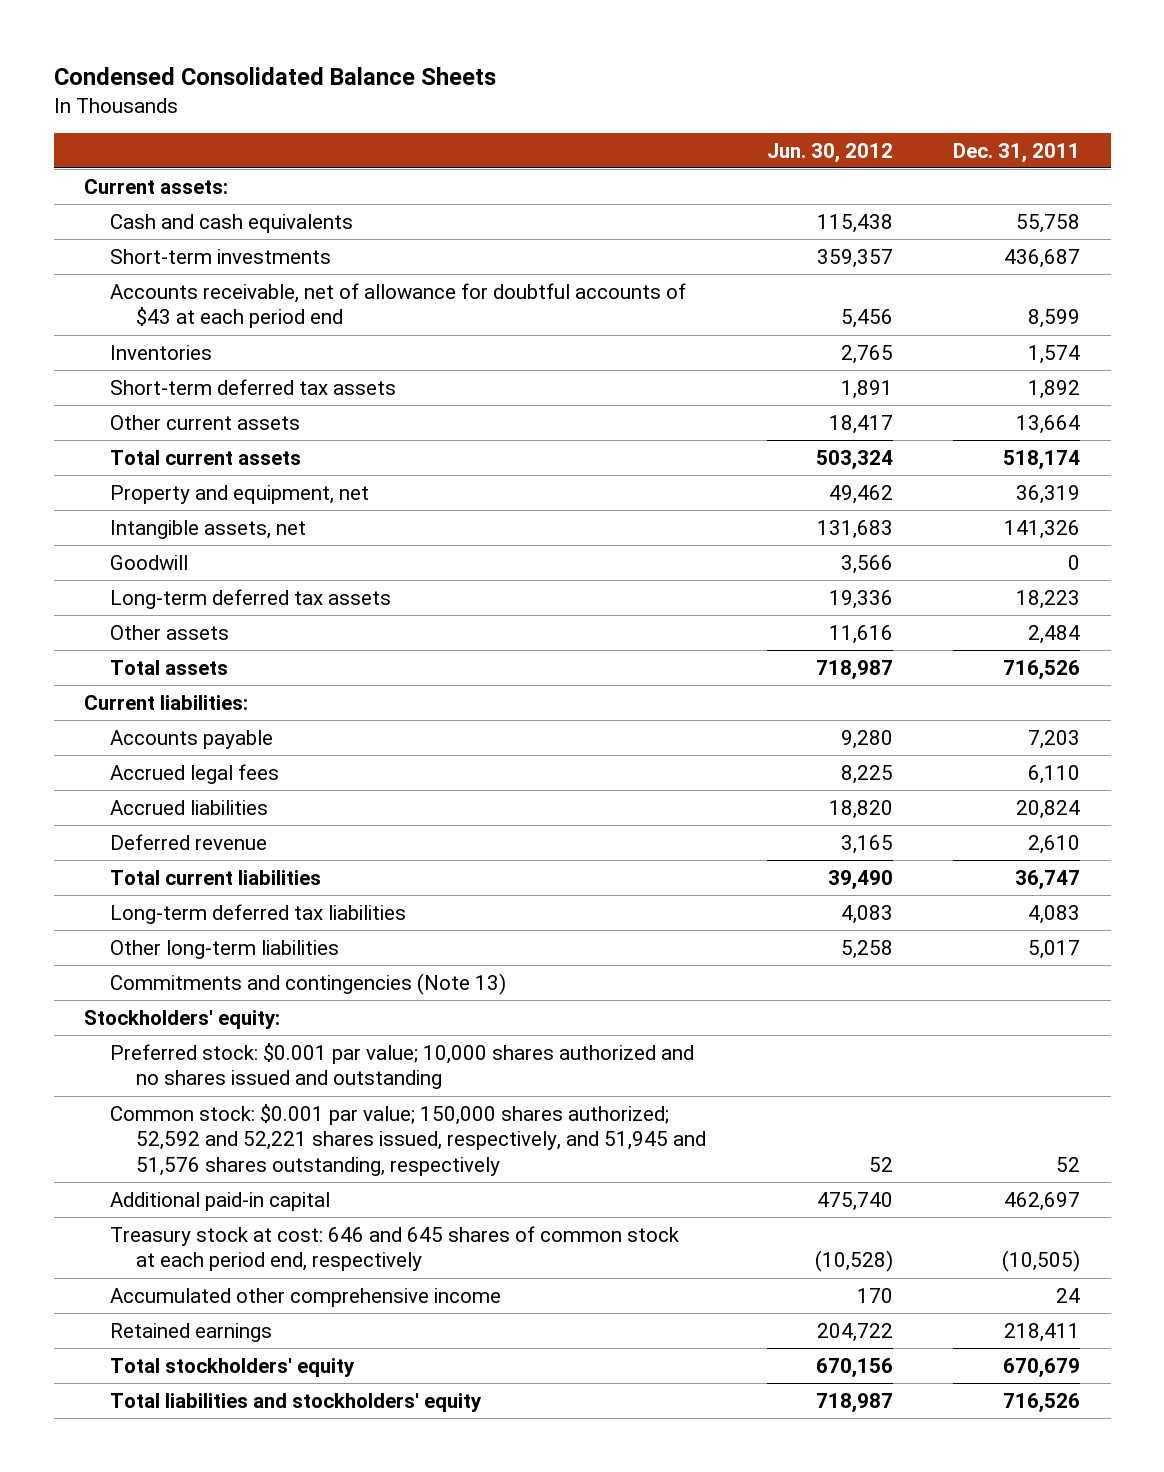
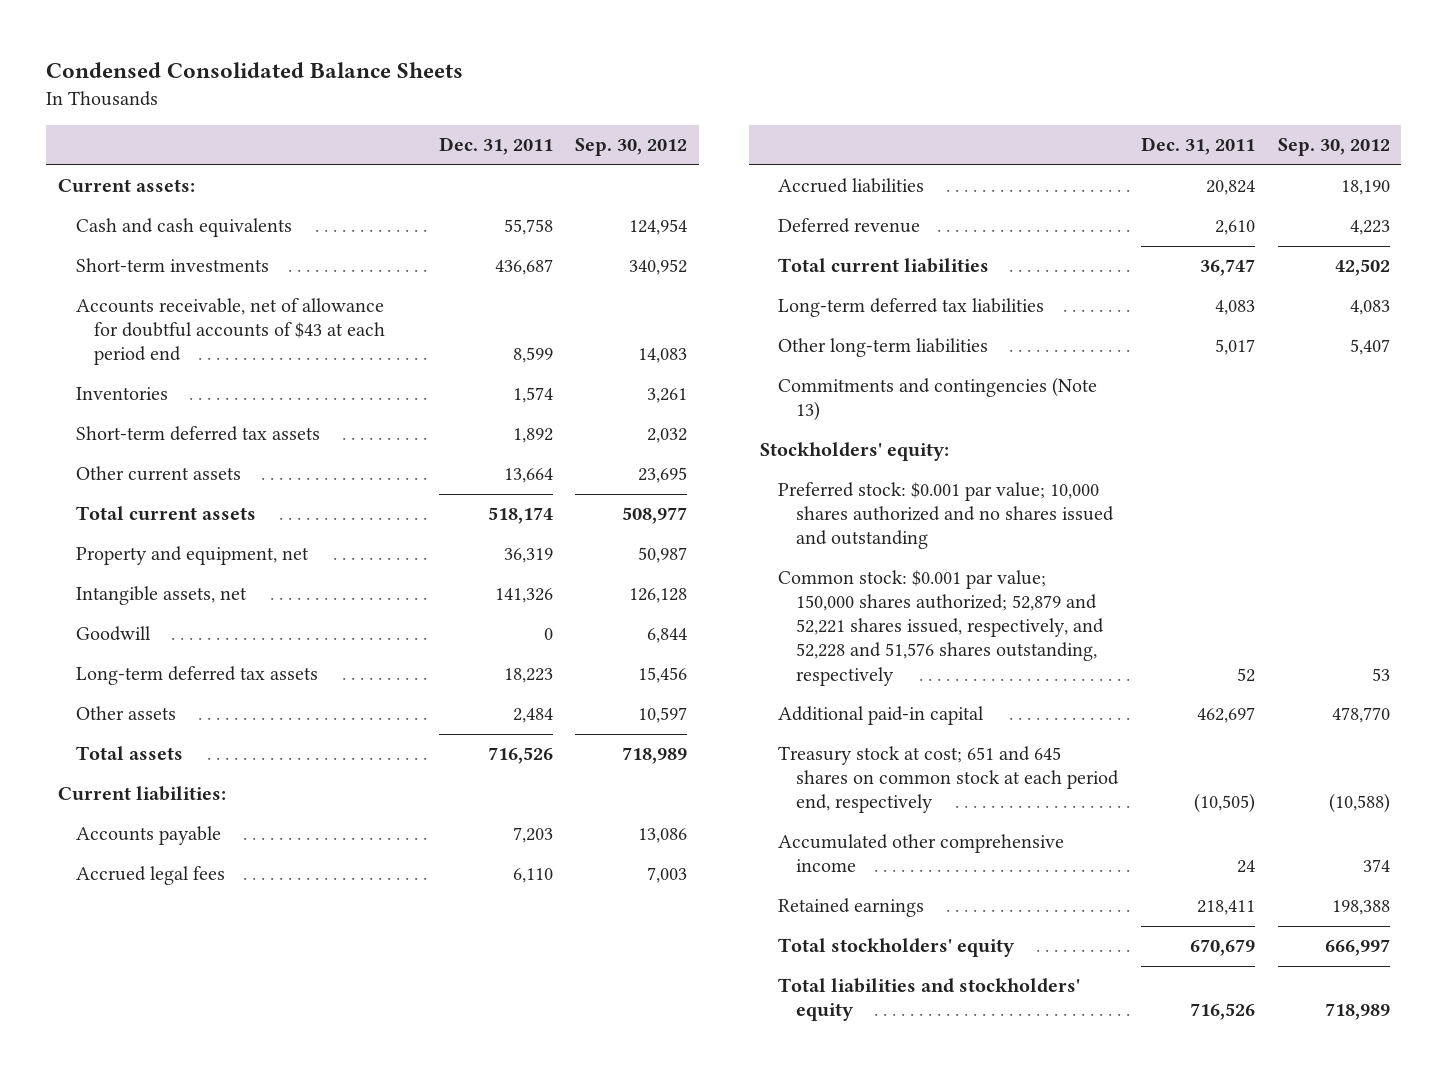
[766,142,893,163] Jun. 30, 2012 -> none
none -> [575,138,688,157] Sep. 30, 2012
[109,1103,706,1177] Common stock: $0.001 par value; 150,000 shares authorized; 52,592 and 52,221 shares issued, respectively, and 51,945 and 51,576 shares outstanding, respectively -> [778,570,1105,686] Common stock: $0.001 par value; 150,000 shares authorized; 52,879 and 52,221 shares issued, respectively, and 52,228 and 51,576 shares outstanding, respectively
[109,1225,679,1272] Treasury stock at cost: 646 and 645 shares of common stock at each period end, respectively -> [778,746,1120,814] Treasury stock at cost; 651 and 645 shares on common stock at each period end, respectively

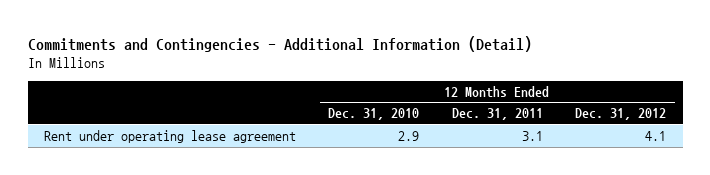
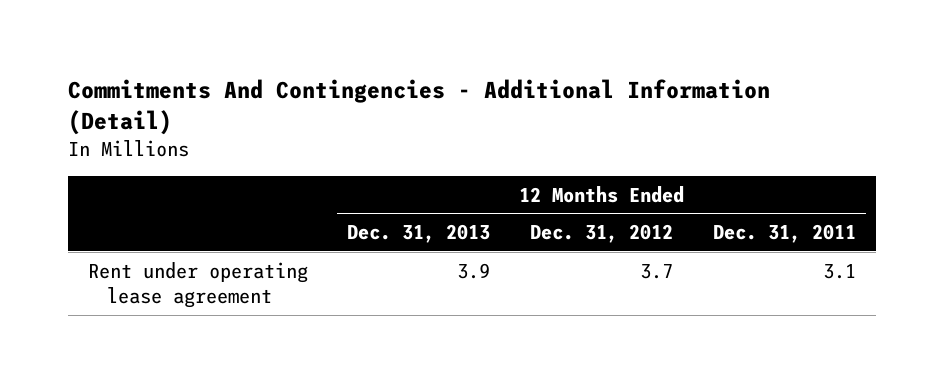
[27,35,532,52] Commitments and Contingencies - Additional Information (Detail) -> [67,79,770,136] Commitments And Contingencies - Additional Information (Detail)
[328,108,420,121] Dec. 31, 2010 -> none
none -> [347,224,491,244] Dec. 31, 2013
[645,131,667,142] 4.1 -> [640,263,674,279] 3.7

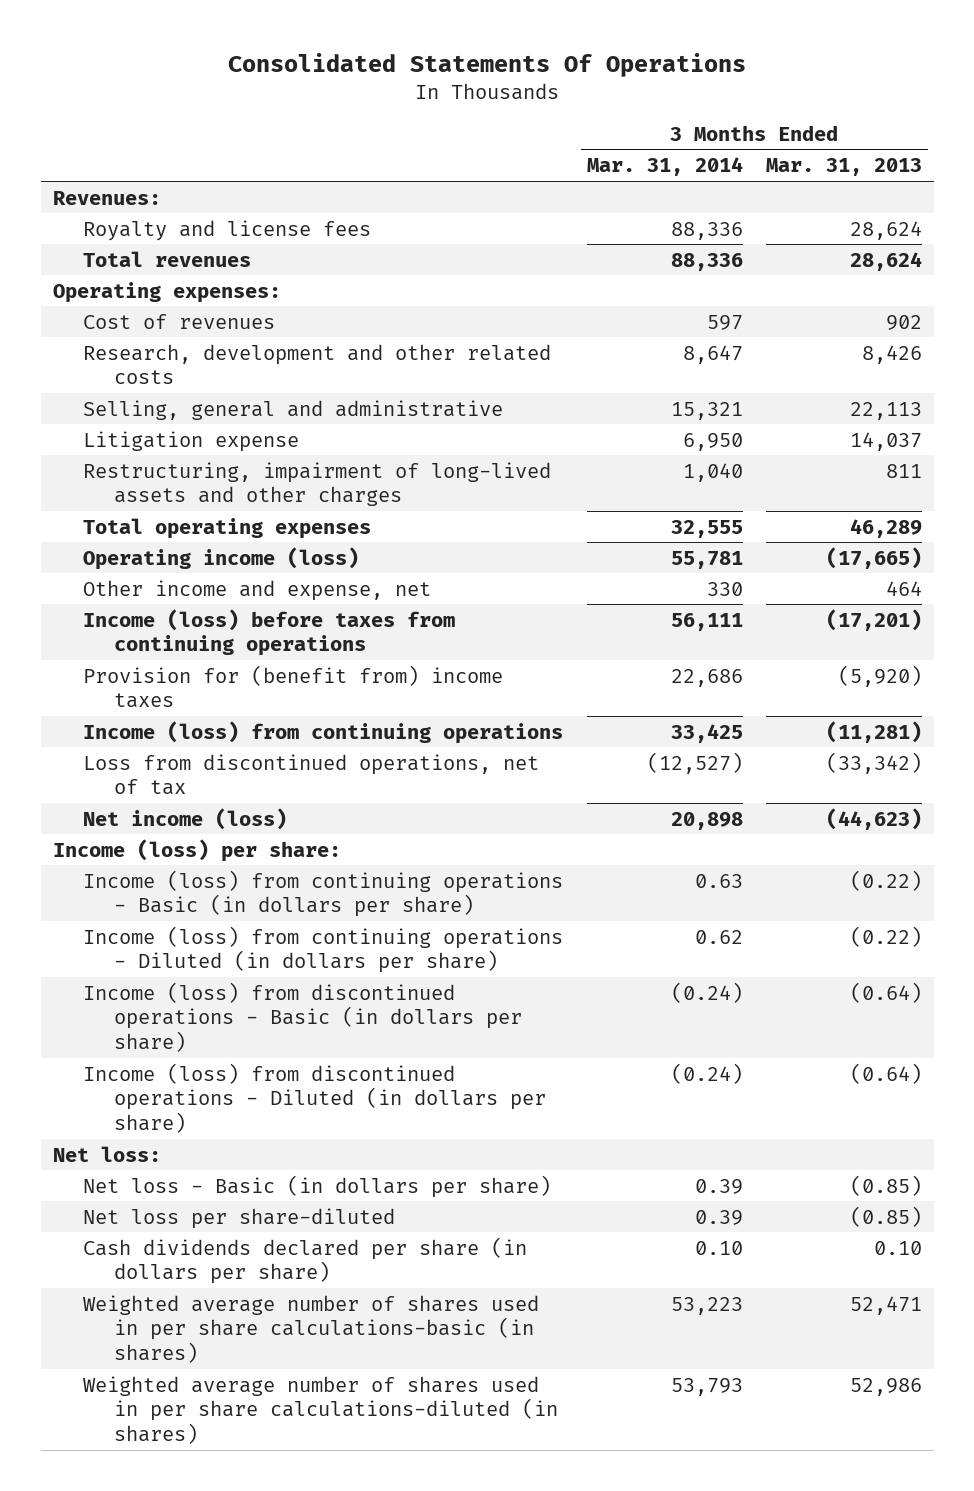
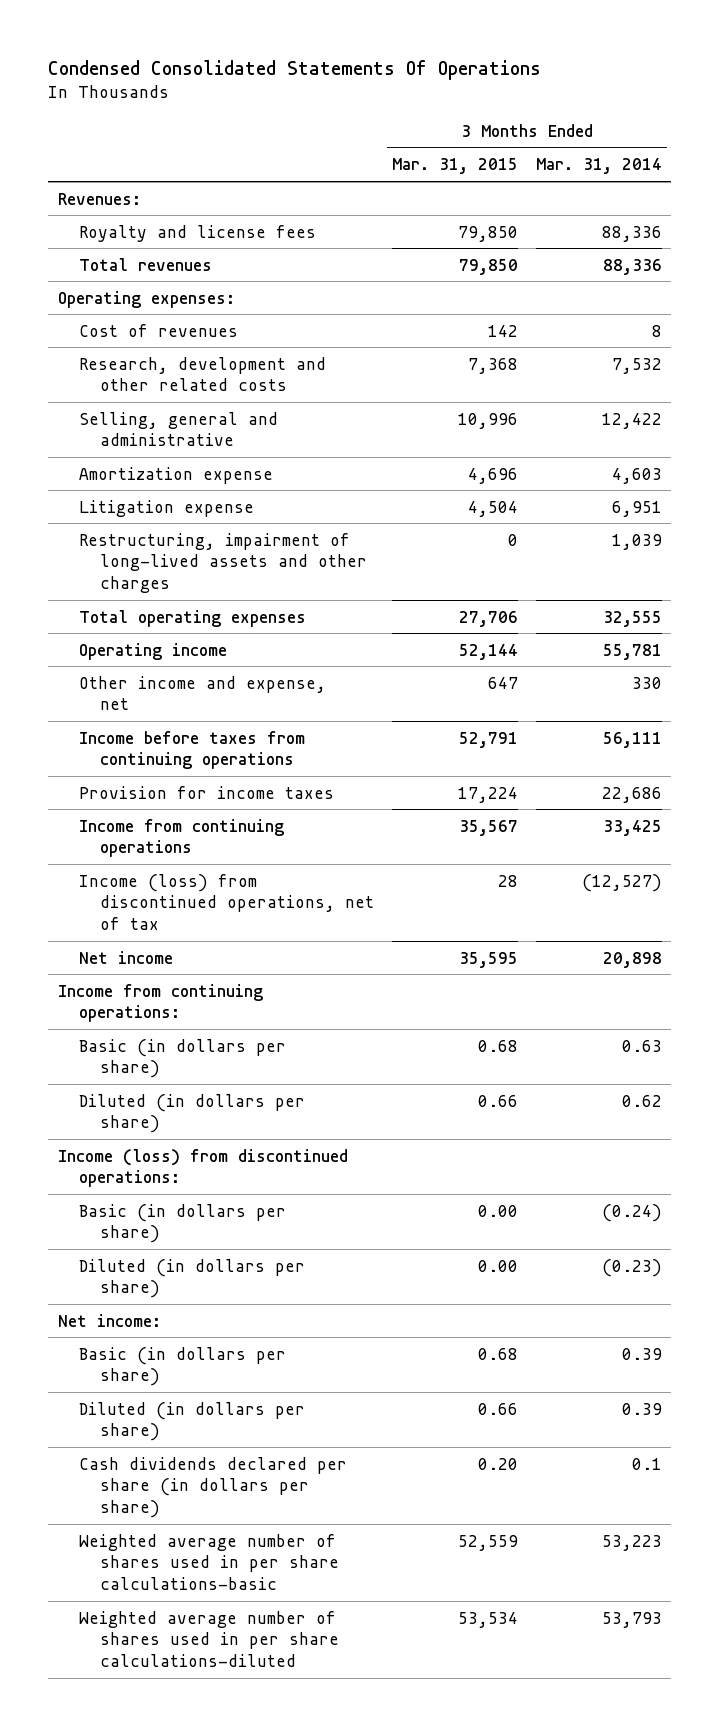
[228,52,747,77] Consolidated Statements Of Operations -> [48,59,542,80] Condensed Consolidated Statements Of Operations
[765,158,922,177] Mar. 31, 2013 -> none
none -> [392,158,519,175] Mar. 31, 2015
[706,314,743,330] 597 -> [652,324,663,337] 8
[682,344,743,364] 8,647 -> [612,357,663,374] 7,532
[670,401,743,420] 15,321 -> [602,412,663,429] 12,422
none -> [78,466,273,484] Amortization expense
[682,432,743,451] 6,950 -> [612,500,663,517] 6,951
[682,462,743,482] 1,040 -> [612,533,663,550] 1,039
[83,546,360,570] Operating income (loss) -> [78,642,227,660] Operating income
[52,838,341,862] Income (loss) per share: -> none
[83,608,456,657] Income (loss) before taxes from continuing operations -> [78,730,305,770] Income before taxes from continuing operations
[83,664,504,709] Provision for (benefit from) income taxes -> [78,785,334,799] Provision for income taxes
[83,720,564,744] Income (loss) from continuing operations -> [78,818,284,858] Income from continuing operations
[83,753,540,796] Loss from discontinued operations, net of tax -> [78,873,374,931] Income (loss) from discontinued operations, net of tax
[83,807,288,830] Net income (loss) -> [78,950,173,964] Net income
none -> [57,983,263,1023] Income from continuing operations:
[83,869,564,918] Income (loss) from continuing operations - Basic (in dollars per share) -> [78,1038,286,1079] Basic (in dollars per share)
[83,925,564,974] Income (loss) from continuing operations - Diluted (in dollars per share) -> [78,1093,305,1134] Diluted (in dollars per share)
none -> [57,1148,348,1188] Income (loss) from discontinued operations:
[83,981,522,1053] Income (loss) from discontinued operations - Basic (in dollars per share) -> [78,1203,286,1244] Basic (in dollars per share)
[83,1062,546,1134] Income (loss) from discontinued operations - Diluted (in dollars per share) -> [78,1258,305,1299] Diluted (in dollars per share)
[670,1062,743,1084] (0.24) -> [602,1258,663,1277] (0.23)
[52,1145,161,1162] Net loss: -> [57,1313,161,1327] Net income:
[83,1174,552,1198] Net loss - Basic (in dollars per share) -> [78,1346,286,1387] Basic (in dollars per share)
[83,1207,396,1229] Net loss per share-diluted -> [78,1401,305,1442] Diluted (in dollars per share)
[694,1240,743,1255] 0.10 -> [632,1457,663,1470] 0.1
[83,1294,540,1364] Weighted average number of shares used in per share calculations-basic (in shares) -> [78,1533,339,1591] Weighted average number of shares used in per share calculations-basic
[83,1375,558,1445] Weighted average number of shares used in per share calculations-diluted (in shares) -> [78,1610,339,1668] Weighted average number of shares used in per share calculations-diluted

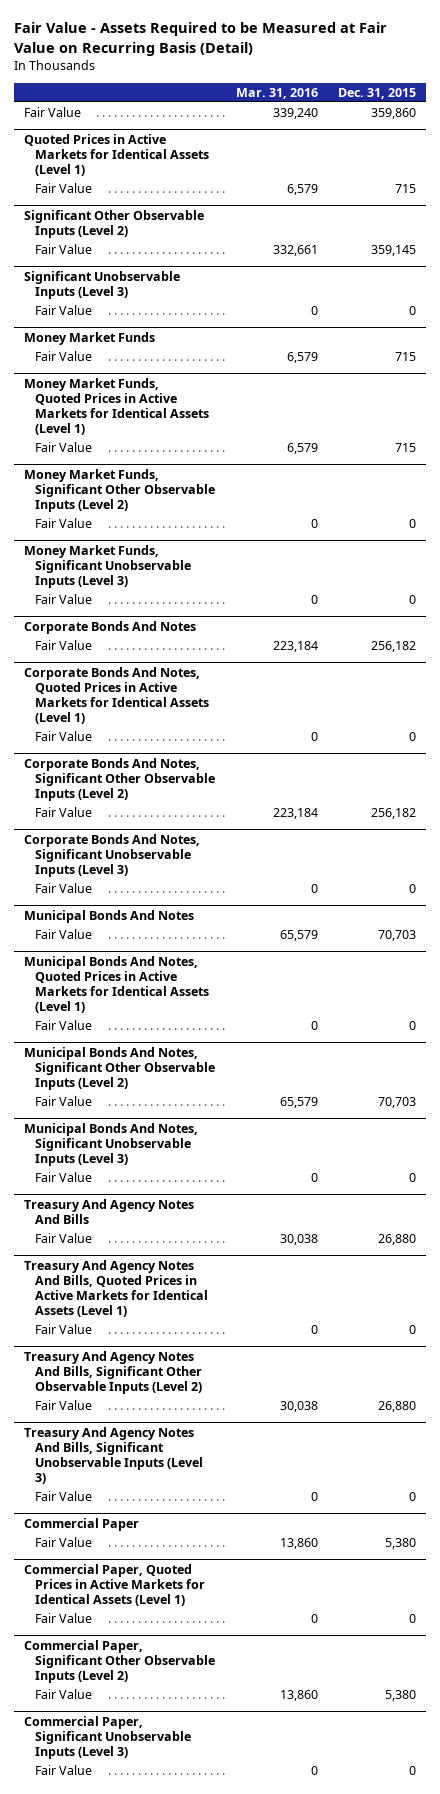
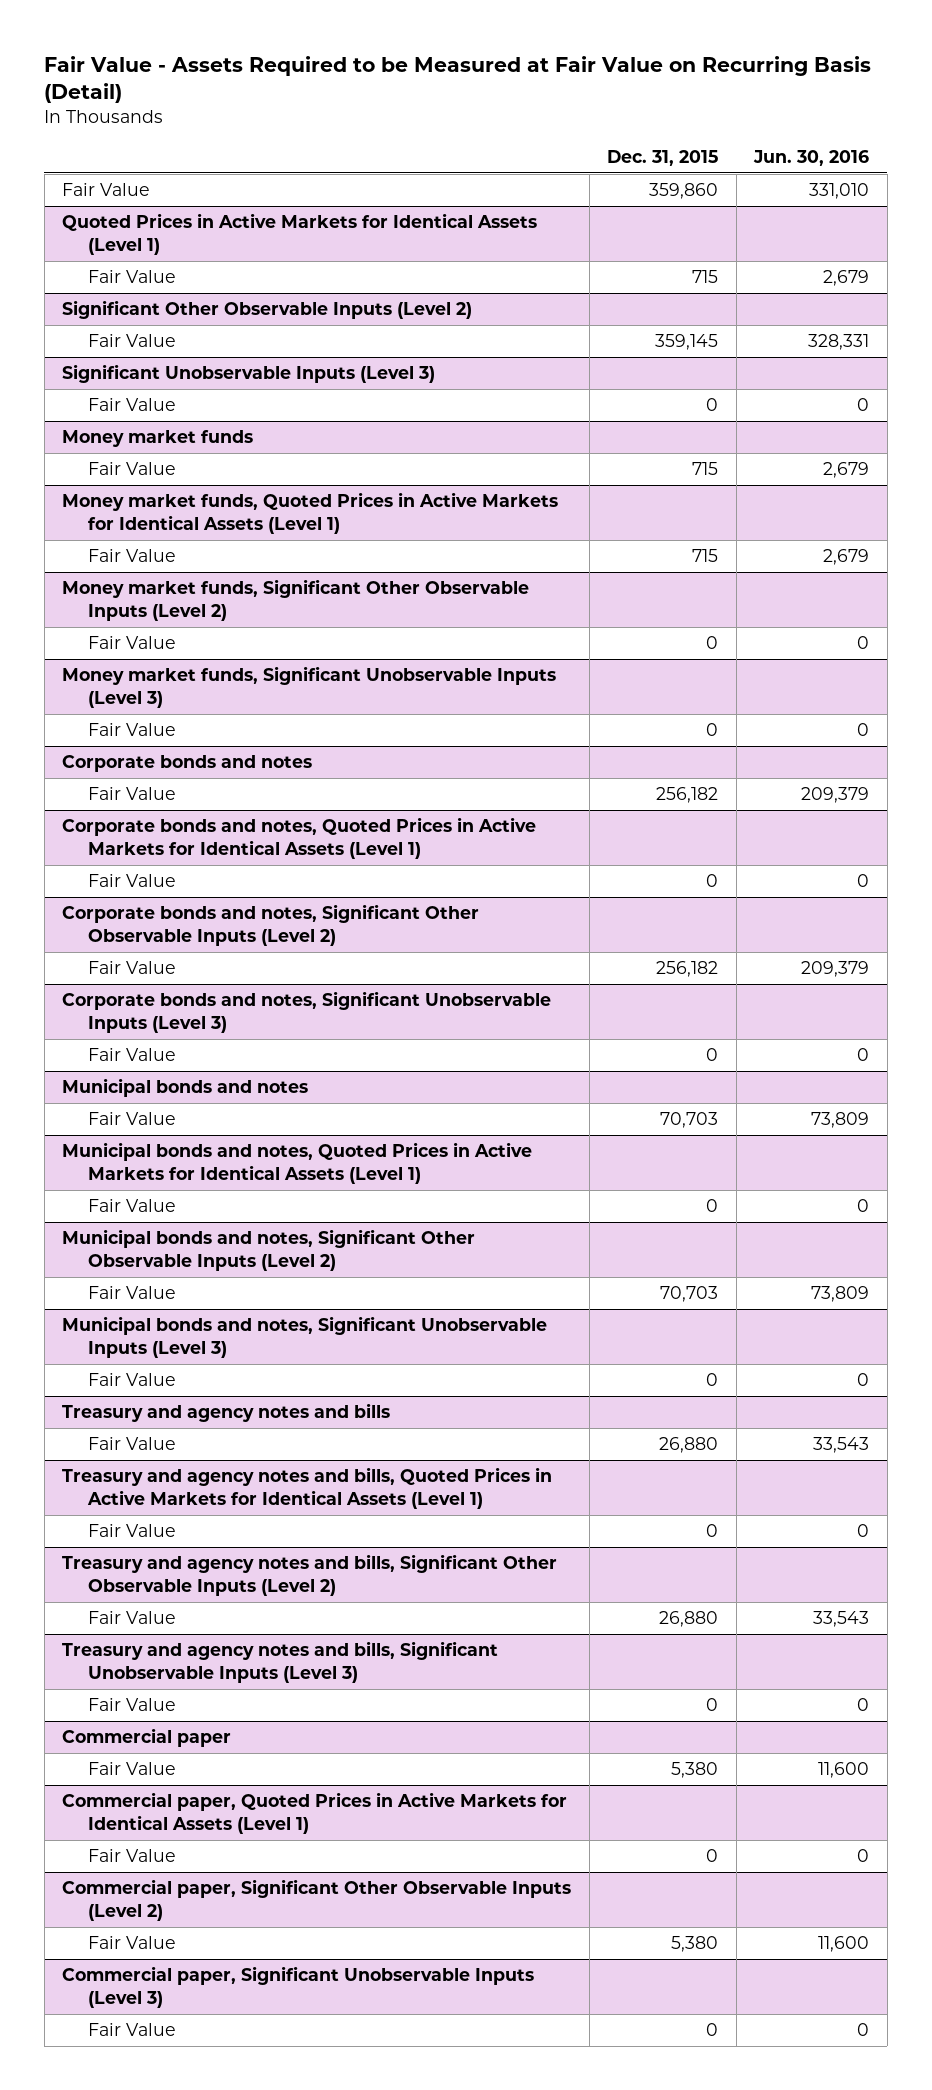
[235,87,318,99] Mar. 31, 2016 -> none
none -> [753,150,870,167] Jun. 30, 2016
[23,331,155,345] Money Market Funds -> [62,430,254,448] Money market funds
[23,377,210,436] Money Market Funds, Quoted Prices in Active Markets for Identical Assets (Level 1) -> [62,492,559,535] Money market funds, Quoted Prices in Active Markets for Identical Assets (Level 1)
[23,468,216,513] Money Market Funds, Significant Other Observable Inputs (Level 2) -> [62,579,530,622] Money market funds, Significant Other Observable Inputs (Level 2)
[23,544,192,589] Money Market Funds, Significant Unobservable Inputs (Level 3) -> [62,666,557,709] Money market funds, Significant Unobservable Inputs (Level 3)
[23,620,196,634] Corporate Bonds And Notes -> [62,755,313,773] Corporate bonds and notes
[23,666,210,725] Corporate Bonds And Notes, Quoted Prices in Active Markets for Identical Assets (Level 1) -> [62,817,537,860] Corporate bonds and notes, Quoted Prices in Active Markets for Identical Assets (Level 1)
[23,757,216,802] Corporate Bonds And Notes, Significant Other Observable Inputs (Level 2) -> [62,904,480,947] Corporate bonds and notes, Significant Other Observable Inputs (Level 2)
[23,833,200,878] Corporate Bonds And Notes, Significant Unobservable Inputs (Level 3) -> [62,991,552,1034] Corporate bonds and notes, Significant Unobservable Inputs (Level 3)
[23,909,194,923] Municipal Bonds And Notes -> [62,1078,309,1098] Municipal bonds and notes
[23,955,210,1014] Municipal Bonds And Notes, Quoted Prices in Active Markets for Identical Assets (Level 1) -> [62,1142,533,1185] Municipal bonds and notes, Quoted Prices in Active Markets for Identical Assets (Level 1)
[23,1046,216,1091] Municipal Bonds And Notes, Significant Other Observable Inputs (Level 2) -> [62,1229,476,1272] Municipal bonds and notes, Significant Other Observable Inputs (Level 2)
[23,1122,198,1167] Municipal Bonds And Notes, Significant Unobservable Inputs (Level 3) -> [62,1316,548,1359] Municipal bonds and notes, Significant Unobservable Inputs (Level 3)
[23,1198,194,1224] Treasury And Agency Notes And Bills -> [62,1403,391,1423] Treasury and agency notes and bills
[23,1259,209,1318] Treasury And Agency Notes And Bills, Quoted Prices in Active Markets for Identical Assets (Level 1) -> [62,1467,553,1510] Treasury and agency notes and bills, Quoted Prices in Active Markets for Identical Assets (Level 1)
[23,1350,203,1395] Treasury And Agency Notes And Bills, Significant Other Observable Inputs (Level 2) -> [62,1554,558,1597] Treasury and agency notes and bills, Significant Other Observable Inputs (Level 2)
[23,1426,204,1485] Treasury And Agency Notes And Bills, Significant Unobservable Inputs (Level 3) -> [62,1641,499,1684] Treasury and agency notes and bills, Significant Unobservable Inputs (Level 3)
[23,1517,139,1531] Commercial Paper -> [62,1728,232,1748] Commercial paper
[23,1563,206,1607] Commercial Paper, Quoted Prices in Active Markets for Identical Assets (Level 1) -> [62,1792,568,1835] Commercial paper, Quoted Prices in Active Markets for Identical Assets (Level 1)
[23,1639,216,1684] Commercial Paper, Significant Other Observable Inputs (Level 2) -> [62,1879,572,1922] Commercial paper, Significant Other Observable Inputs (Level 2)
[23,1715,192,1760] Commercial Paper, Significant Unobservable Inputs (Level 3) -> [62,1966,535,2009] Commercial paper, Significant Unobservable Inputs (Level 3)

